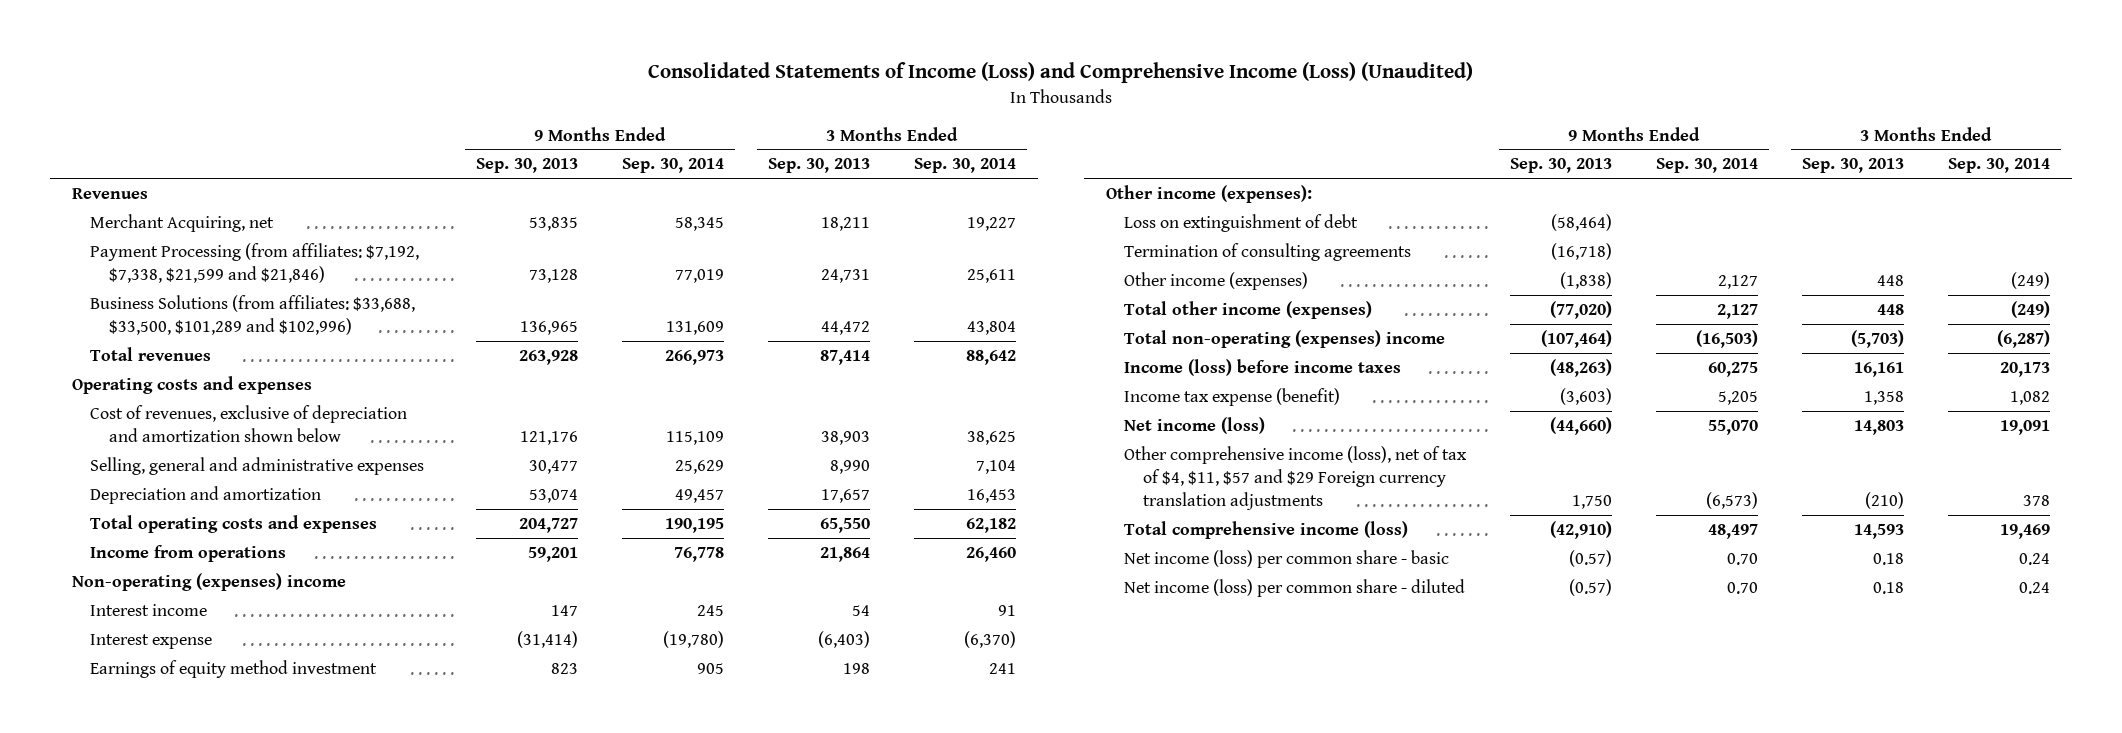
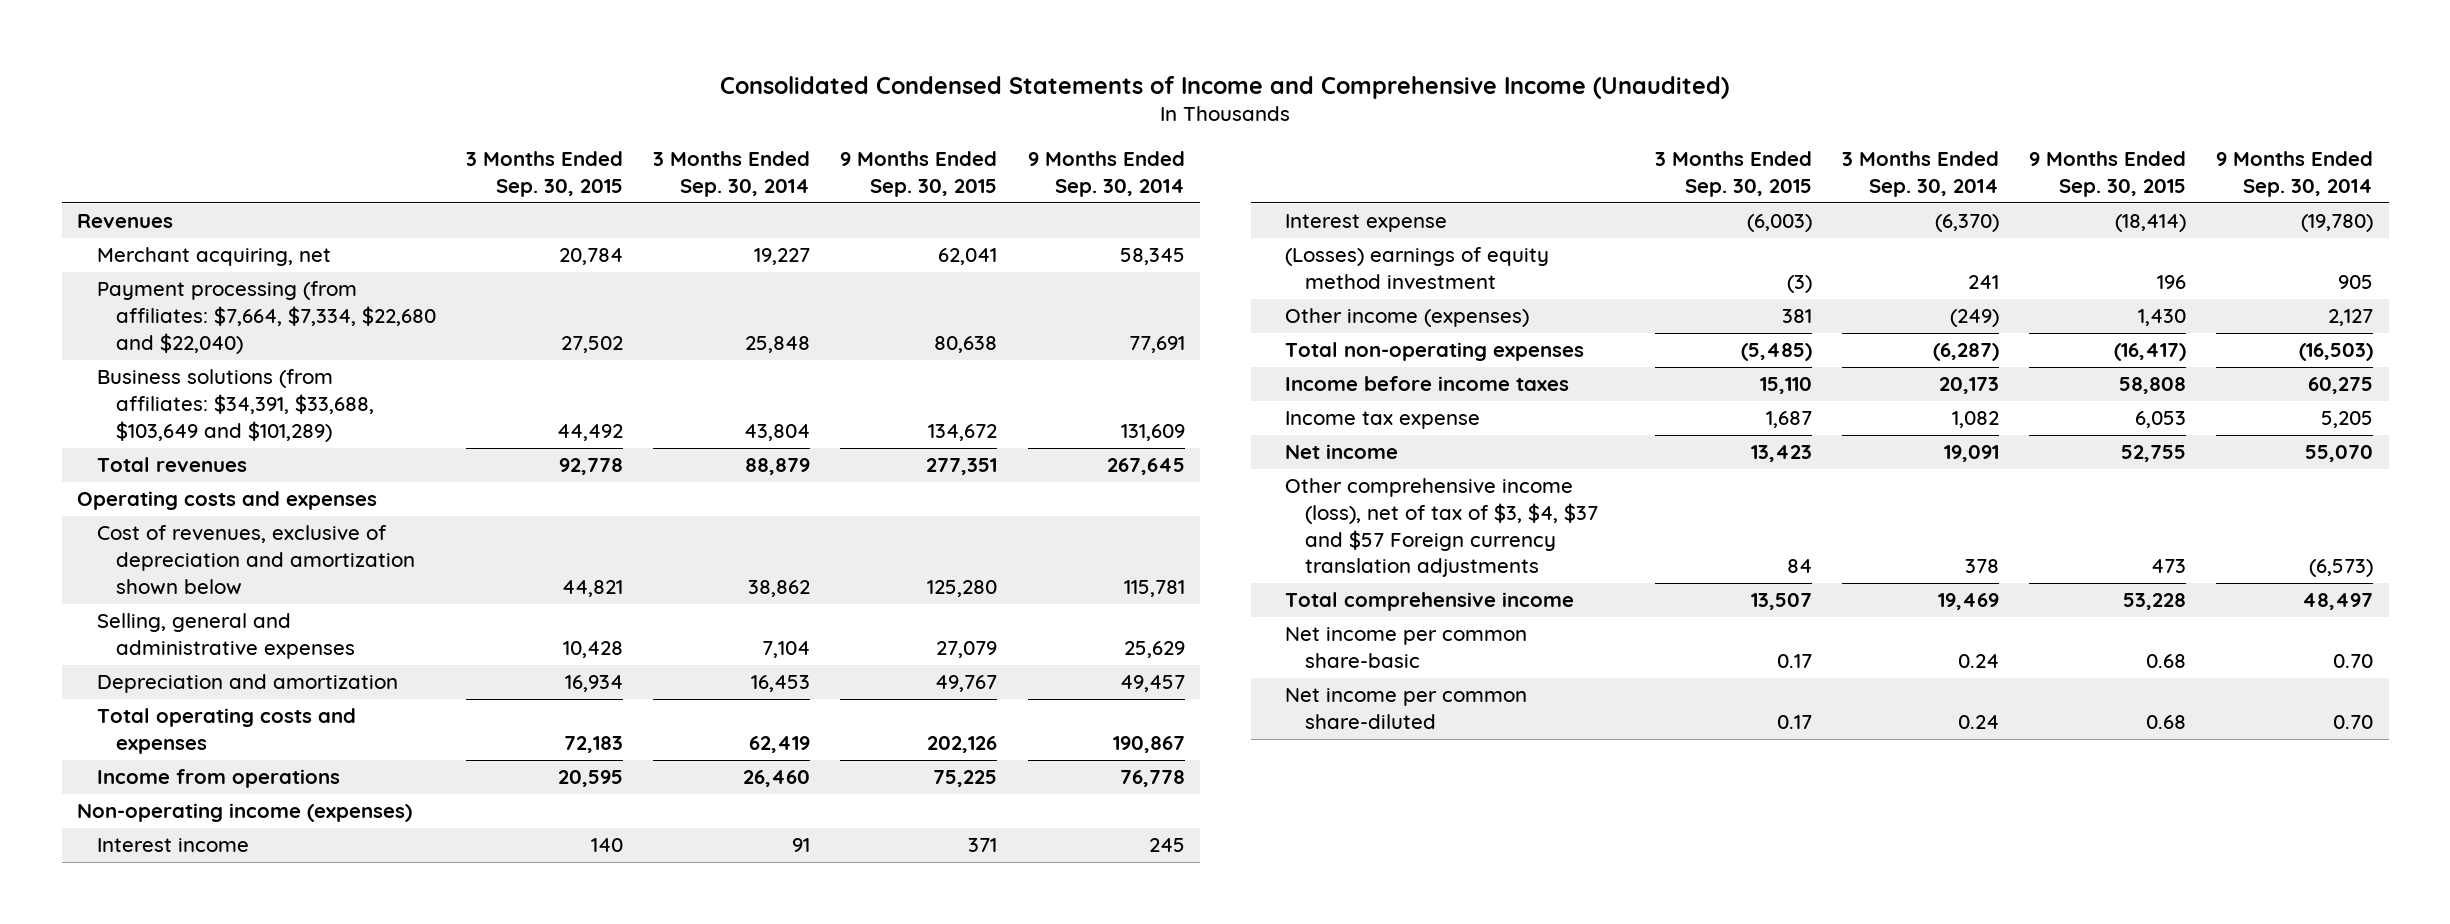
[648,62,1474,84] Consolidated Statements of Income (Loss) and Comprehensive Income (Loss) (Unaudited) -> [720,75,1730,99] Consolidated Condensed Statements of Income and Comprehensive Income (Unaudited)
[476,158,579,174] Sep. 30, 2013 -> none
[768,158,871,174] Sep. 30, 2013 -> none
none -> [466,151,624,197] 3 Months Ended Sep. 30, 2015
none -> [840,151,998,197] 9 Months Ended Sep. 30, 2015
[90,213,275,232] Merchant Acquiring, net -> [96,247,331,267] Merchant acquiring, net
[90,242,420,284] Payment Processing (from affiliates: $7,192, $7,338, $21,599 and $21,846) -> [96,281,437,354] Payment processing (from affiliates: $7,664, $7,334, $22,680 and $22,040)
[675,269,725,284] 77,019 -> [1128,335,1185,353] 77,691
[967,269,1017,284] 25,611 -> [745,335,811,353] 25,848
[90,294,416,336] Business Solutions (from affiliates: $33,688, $33,500, $101,289 and $102,996) -> [96,369,375,442] Business solutions (from affiliates: $34,391, $33,688, $103,649 and $101,289)
[665,349,725,365] 266,973 -> [1106,458,1185,476] 267,645
[966,349,1017,365] 88,642 -> [745,458,811,476] 88,879
[666,431,725,446] 115,109 -> [1123,579,1185,597] 115,781
[967,431,1017,446] 38,625 -> [748,579,811,597] 38,862
[665,517,725,533] 190,195 -> [1112,736,1185,754] 190,867
[966,517,1017,533] 62,182 -> [749,736,811,754] 62,419
[71,572,346,591] Non-operating (expenses) income -> [77,803,413,823] Non-operating income (expenses)
[1105,184,1312,203] Other income (expenses): -> none
[1124,213,1359,232] Loss on extinguishment of debt -> none
[1124,242,1412,261] Termination of consulting agreements -> none
[90,659,378,678] Earnings of equity method investment -> [1285,247,1550,290] (Losses) earnings of equity method investment
[1124,300,1373,319] Total other income (expenses) -> none
[1124,329,1446,348] Total non-operating (expenses) income -> [1285,342,1585,362] Total non-operating expenses
[1124,358,1402,376] Income (loss) before income taxes -> [1285,376,1570,392] Income before income taxes
[1124,387,1341,406] Income tax expense (benefit) -> [1285,411,1481,430] Income tax expense
[1124,416,1266,434] Net income (loss) -> [1285,444,1399,460] Net income
[1124,445,1468,511] Other comprehensive income (loss), net of tax of $4, $11, $57 and $29 Foreign currency translation adjustments -> [1285,478,1599,578] Other comprehensive income (loss), net of tax of $3, $4, $37 and $57 Foreign currency translation adjustments
[1124,520,1409,539] Total comprehensive income (loss) -> [1285,592,1575,612] Total comprehensive income
[1124,549,1450,568] Net income (loss) per common share - basic -> [1285,627,1528,669] Net income per common share-basic
[1124,578,1466,597] Net income (loss) per common share - diluted -> [1285,688,1528,730] Net income per common share-diluted

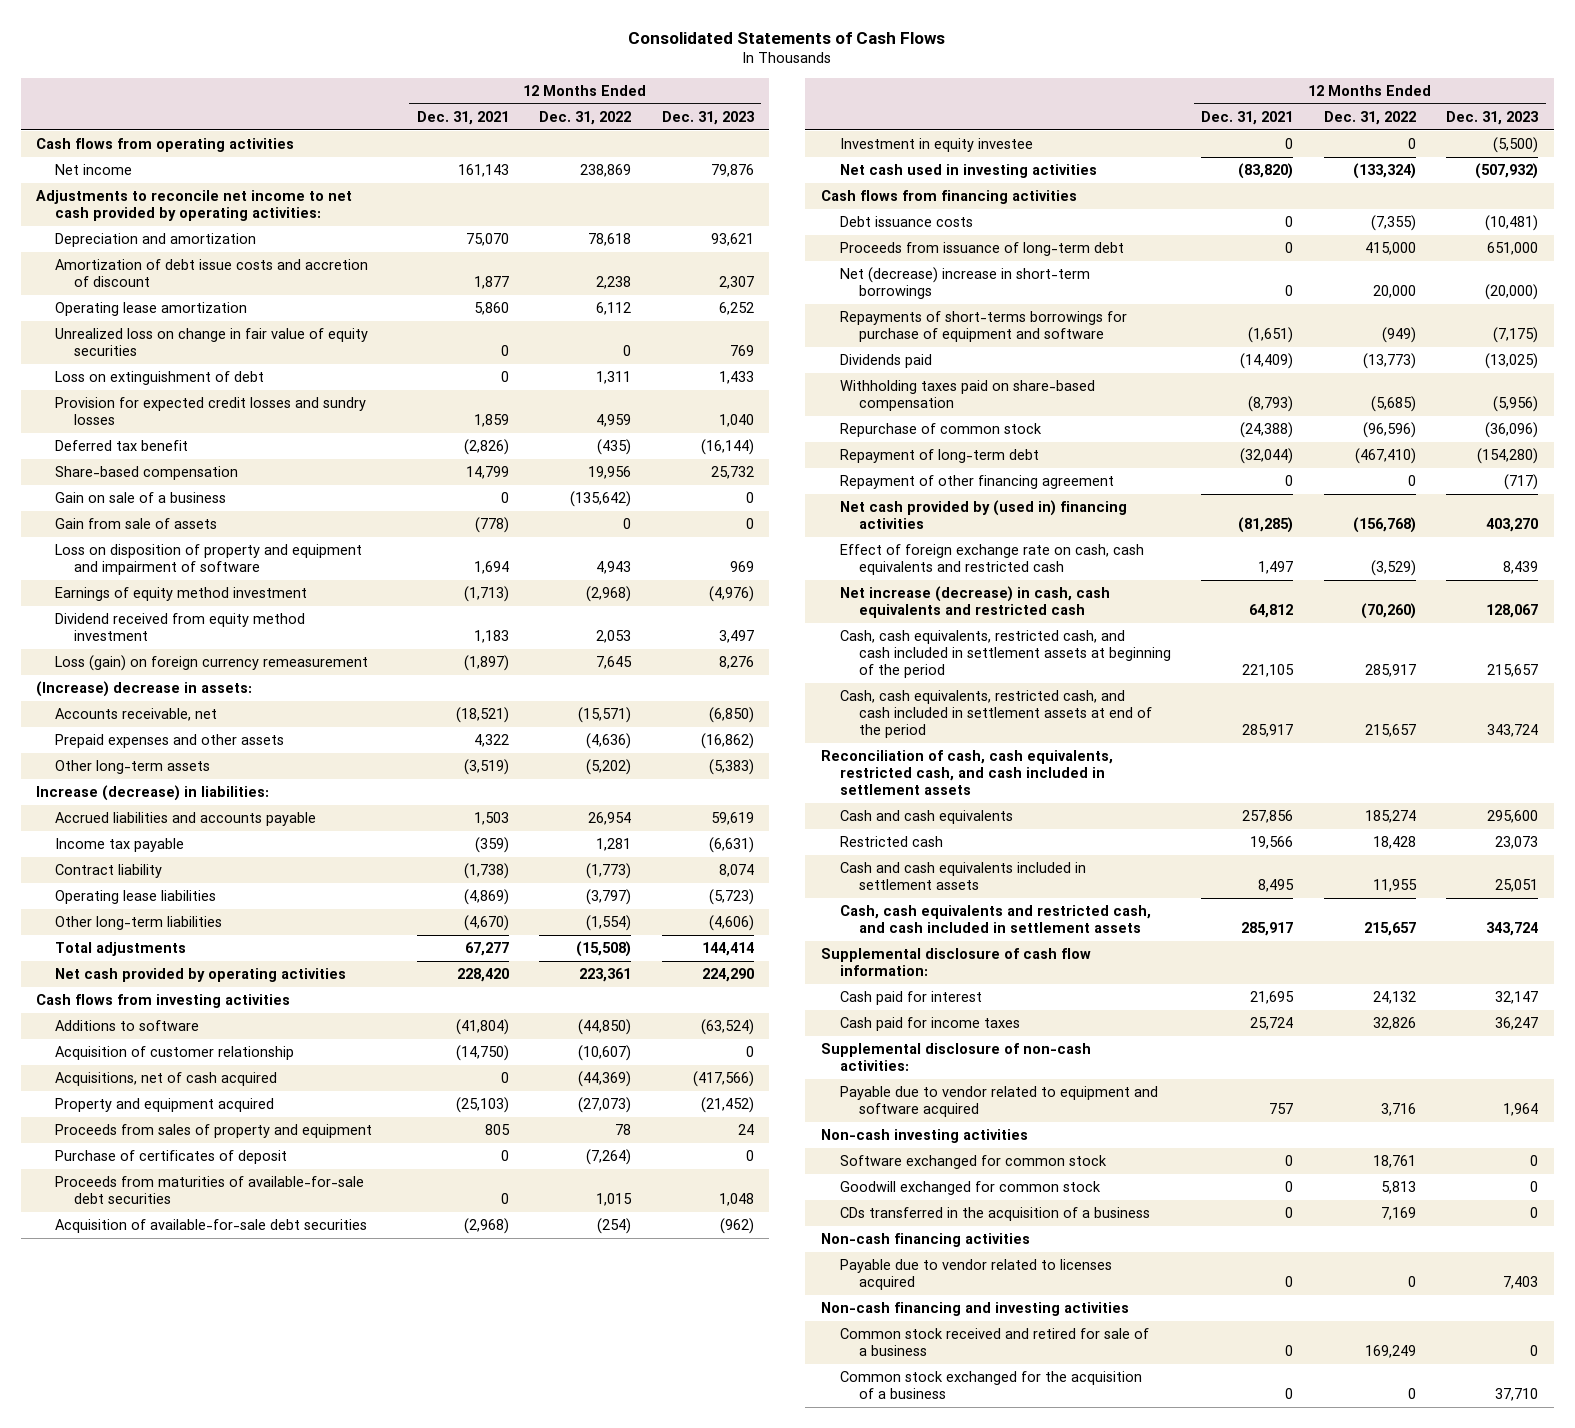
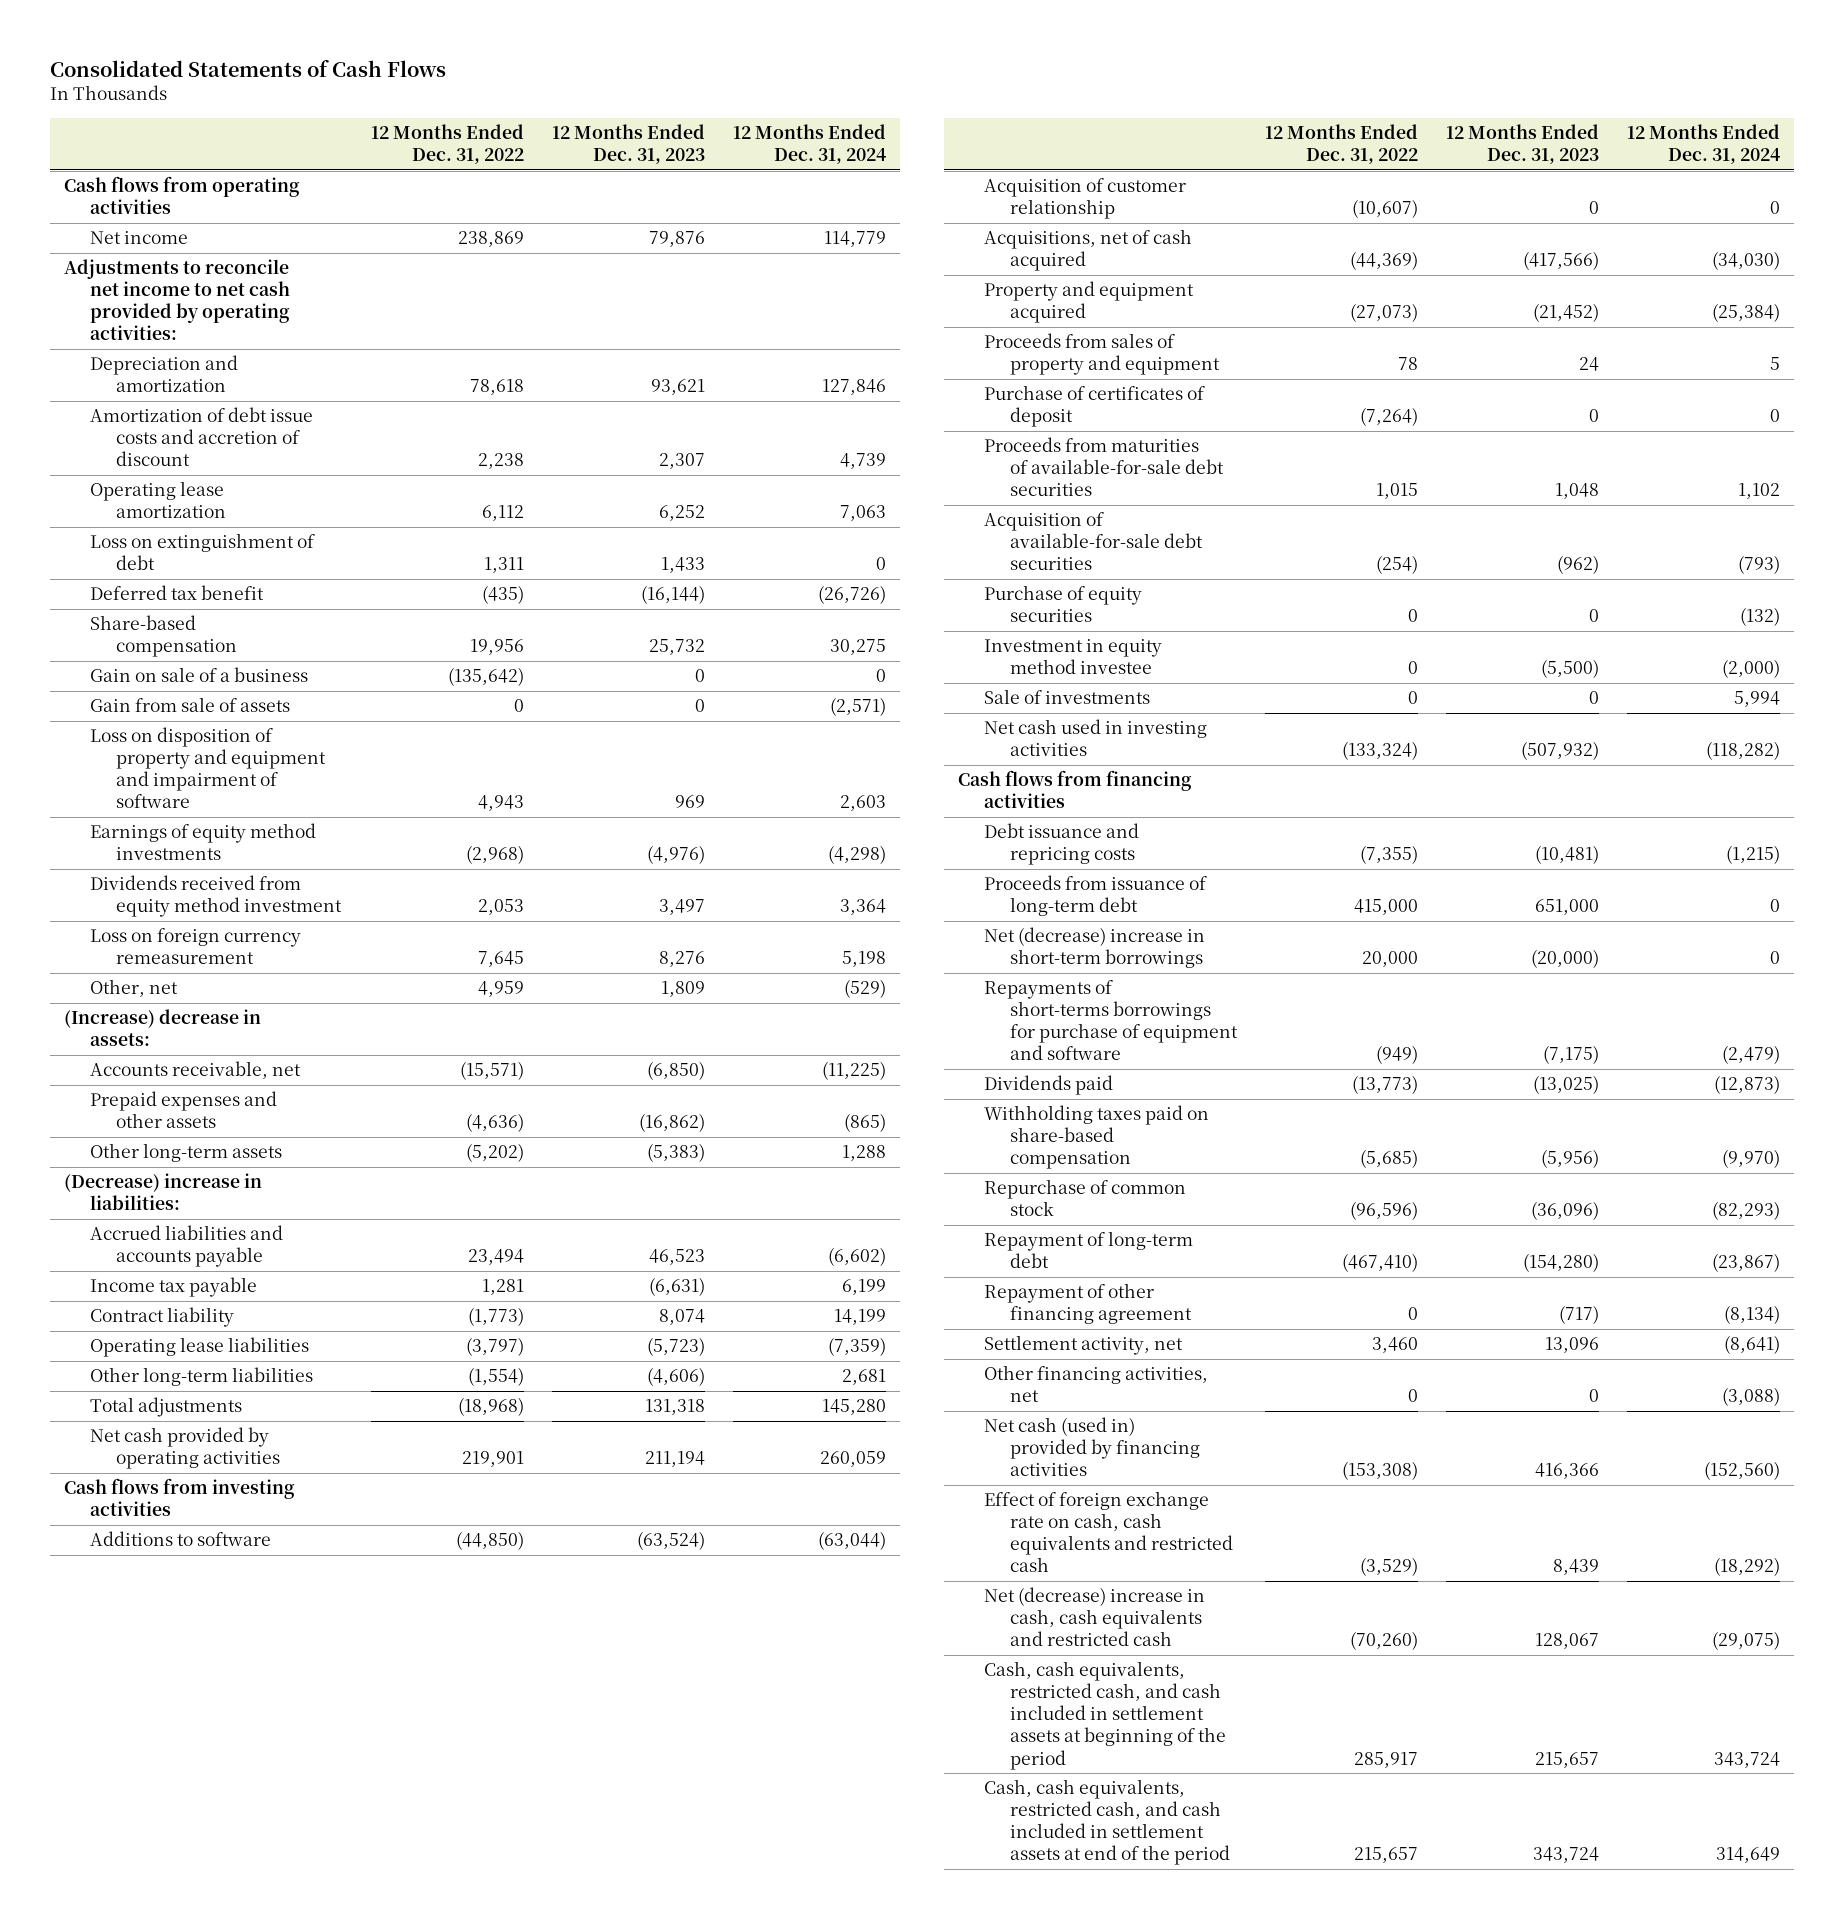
[416,110,509,125] Dec. 31, 2021 -> none
none -> [733,124,887,165] 12 Months Ended Dec. 31, 2024
[55,328,369,357] Unrealized loss on change in fair value of equity securities -> none
[55,397,367,426] Provision for expected credit losses and sundry losses -> none
[55,587,308,602] Earnings of equity method investment -> [89,823,316,861] Earnings of equity method investments
[55,613,306,642] Dividend received from equity method investment -> [89,875,343,918] Dividends received from equity method investment
[55,655,369,672] Loss (gain) on foreign currency remeasurement -> [89,928,301,965] Loss on foreign currency remeasurement
none -> [89,979,178,998] Other, net
[36,785,270,802] Increase (decrease) in liabilities: -> [63,1173,262,1211] (Decrease) increase in liabilities:
[588,812,632,826] 26,954 -> [468,1249,525,1266] 23,494
[710,812,754,826] 59,619 -> [649,1249,706,1266] 46,523
[576,941,632,958] (15,508) -> [458,1397,525,1417] (18,968)
[701,942,754,957] 144,414 -> [645,1399,706,1416] 131,318
[579,968,632,983] 223,361 -> [462,1451,525,1468] 219,901
[701,968,754,983] 224,290 -> [645,1451,706,1468] 211,194
none -> [984,585,1143,623] Purchase of equity securities
[839,138,1033,153] Investment in equity investee -> [984,639,1163,675] Investment in equity method investee
none -> [984,689,1151,705] Sale of investments
[839,216,973,228] Debt issuance costs -> [984,823,1140,866] Debt issuance and repricing costs
none -> [984,1335,1184,1356] Settlement activity, net
none -> [984,1365,1209,1403] Other financing activities, net
[839,500,1127,530] Net cash provided by (used in) financing activities -> [984,1417,1201,1477] Net cash (used in) provided by financing activities
[1352,517,1416,534] (156,768) -> [1342,1461,1419,1481] (153,308)
[1486,518,1539,533] 403,270 -> [1535,1463,1600,1480] 416,366
[839,586,1110,619] Net increase (decrease) in cash, cash equivalents and restricted cash -> [984,1587,1206,1647] Net (decrease) increase in cash, cash equivalents and restricted cash
[820,750,1113,796] Reconciliation of cash, cash equivalents, restricted cash, and cash included in settlement assets -> none
[839,810,1013,825] Cash and cash equivalents -> none
[839,836,943,848] Restricted cash -> none
[839,862,1086,891] Cash and cash equivalents included in settlement assets -> none
[839,905,1151,934] Cash, cash equivalents and restricted cash, and cash included in settlement assets -> none
[820,948,1091,977] Supplemental disclosure of cash flow information: -> none
[839,991,982,1006] Cash paid for interest -> none
[839,1017,1020,1032] Cash paid for income taxes -> none
[820,1043,1091,1072] Supplemental disclosure of non-cash activities: -> none
[839,1086,1158,1118] Payable due to vendor related to equipment and software acquired -> none
[820,1129,1028,1144] Non-cash investing activities -> none
[839,1155,1107,1170] Software exchanged for common stock -> none
[839,1181,1101,1196] Goodwill exchanged for common stock -> none
[839,1207,1150,1222] CDs transferred in the acquisition of a business -> none
[820,1233,1030,1248] Non-cash financing activities -> none
[839,1259,1112,1291] Payable due to vendor related to licenses acquired -> none
[820,1302,1129,1317] Non-cash financing and investing activities -> none
[839,1328,1149,1357] Common stock received and retired for sale of a business -> none
[839,1371,1142,1400] Common stock exchanged for the acquisition of a business -> none

